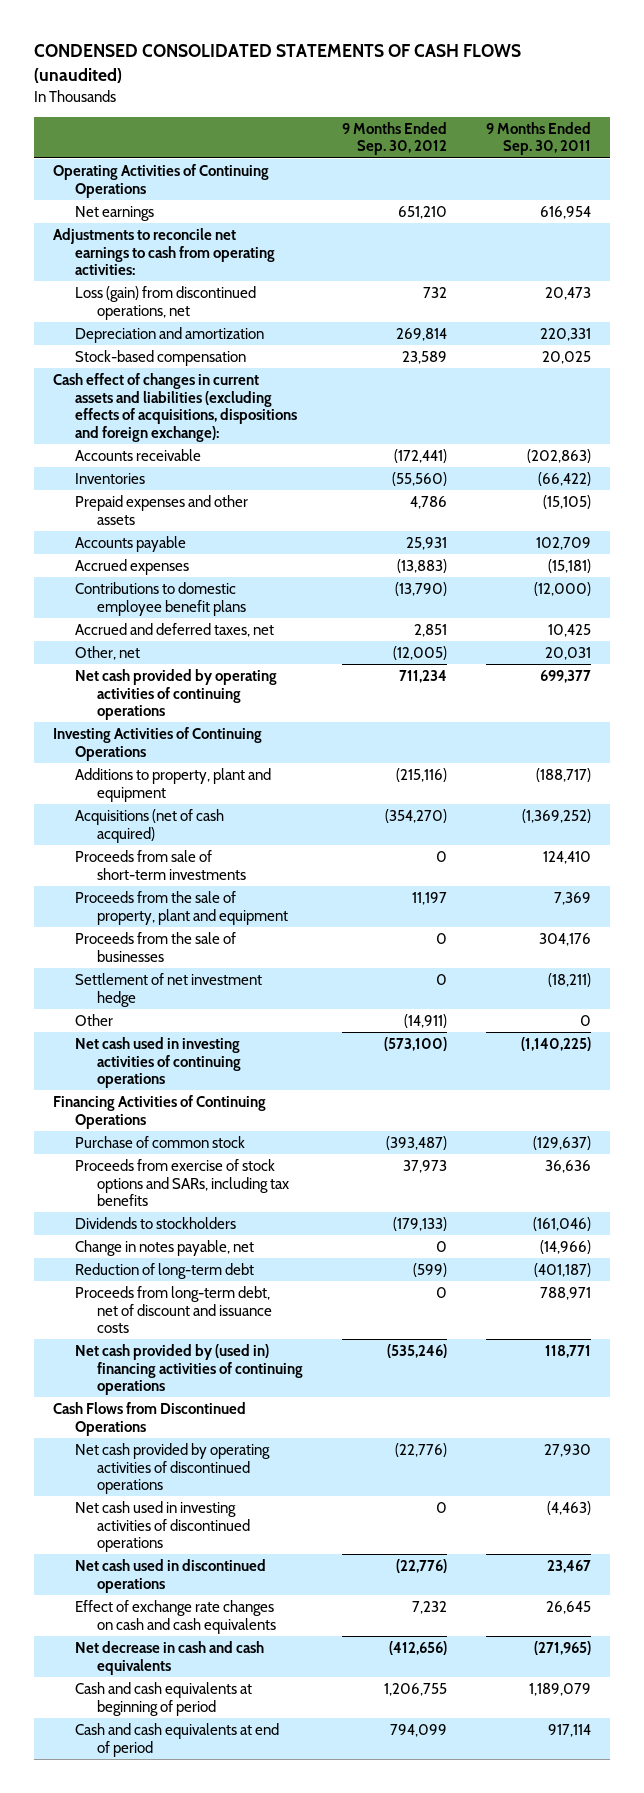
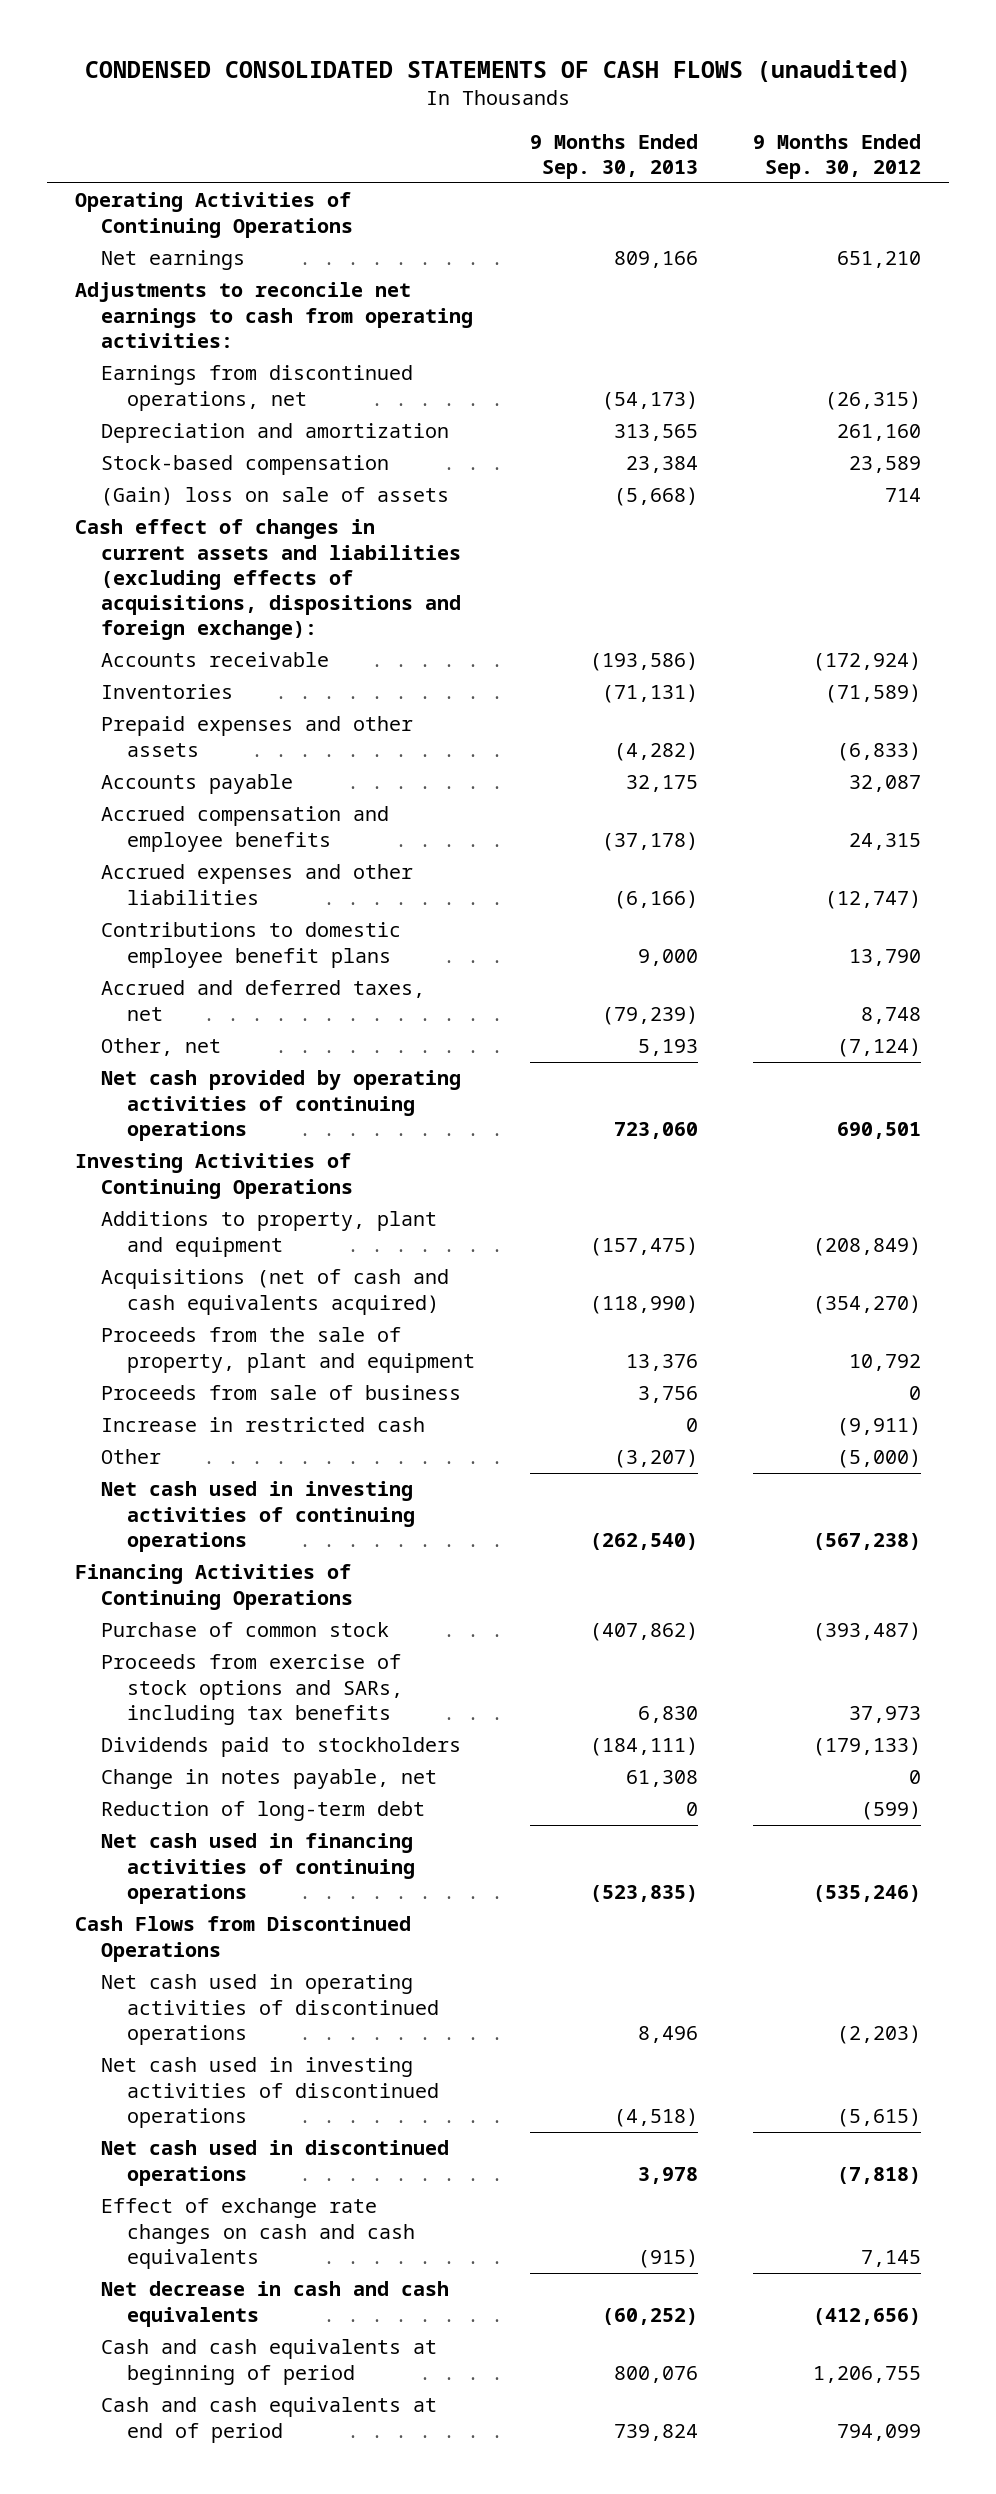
[485,121,591,156] 9 Months Ended Sep. 30, 2011 -> none
none -> [530,133,699,180] 9 Months Ended Sep. 30, 2013
[75,285,257,320] Loss (gain) from discontinued operations, net -> [100,365,413,411] Earnings from discontinued operations, net
[423,286,448,298] 732 -> [825,390,922,410] (26,315)
[396,327,448,341] 269,814 -> [837,424,922,442] 261,160
none -> [100,487,449,507] (Gain) loss on sale of assets
[394,448,448,463] (172,441) -> [813,652,922,672] (172,924)
[392,471,448,486] (55,560) -> [825,684,922,704] (71,589)
[410,495,448,509] 4,786 -> [837,741,922,761] (6,833)
[406,536,448,550] 25,931 -> [849,775,922,793] 32,087
none -> [100,806,389,852] Accrued compensation and employee benefits
[75,558,190,575] Accrued expenses -> [100,864,413,905] Accrued expenses and other liabilities
[397,558,448,573] (13,883) -> [825,889,922,909] (12,747)
[395,581,448,596] (13,790) -> [849,948,922,966] 13,790
[414,623,448,637] 2,851 -> [861,1006,922,1024] 8,748
[393,645,448,660] (12,005) -> [837,1038,922,1058] (7,124)
[399,669,448,683] 711,234 -> [837,1121,922,1139] 690,501
[75,849,247,880] Proceeds from sale of short-term investments -> none
[75,972,263,1007] Settlement of net investment hedge -> none
[396,767,448,782] (215,116) -> [813,1236,922,1256] (208,849)
[75,808,225,843] Acquisitions (net of cash acquired) -> [100,1269,449,1315] Acquisitions (net of cash and cash equivalents acquired)
[412,891,448,905] 11,197 -> [849,1353,922,1371] 10,792
[75,931,237,962] Proceeds from the sale of businesses -> [100,1385,461,1401] Proceeds from sale of business
none -> [100,1417,425,1433] Increase in restricted cash
[404,1013,448,1028] (14,911) -> [837,1449,922,1469] (5,000)
[384,1036,448,1051] (573,100) -> [813,1532,922,1550] (567,238)
[75,1216,237,1229] Dividends to stockholders -> [100,1737,461,1758] Dividends paid to stockholders
[75,1285,273,1334] Proceeds from long-term debt, net of discount and issuance costs -> none
[75,1343,304,1396] Net cash provided by (used in) financing activities of continuing operations -> [100,1833,416,1904] Net cash used in financing activities of continuing operations
[75,1442,271,1495] Net cash provided by operating activities of discontinued operations -> [100,1974,440,2045] Net cash used in operating activities of discontinued operations
[395,1442,448,1457] (22,776) -> [837,2024,922,2044] (2,203)
[436,1501,448,1513] 0 -> [837,2107,922,2127] (5,615)
[396,1558,448,1573] (22,776) -> [837,2166,922,2184] (7,818)
[412,1600,448,1614] 7,232 -> [861,2249,922,2267] 7,145

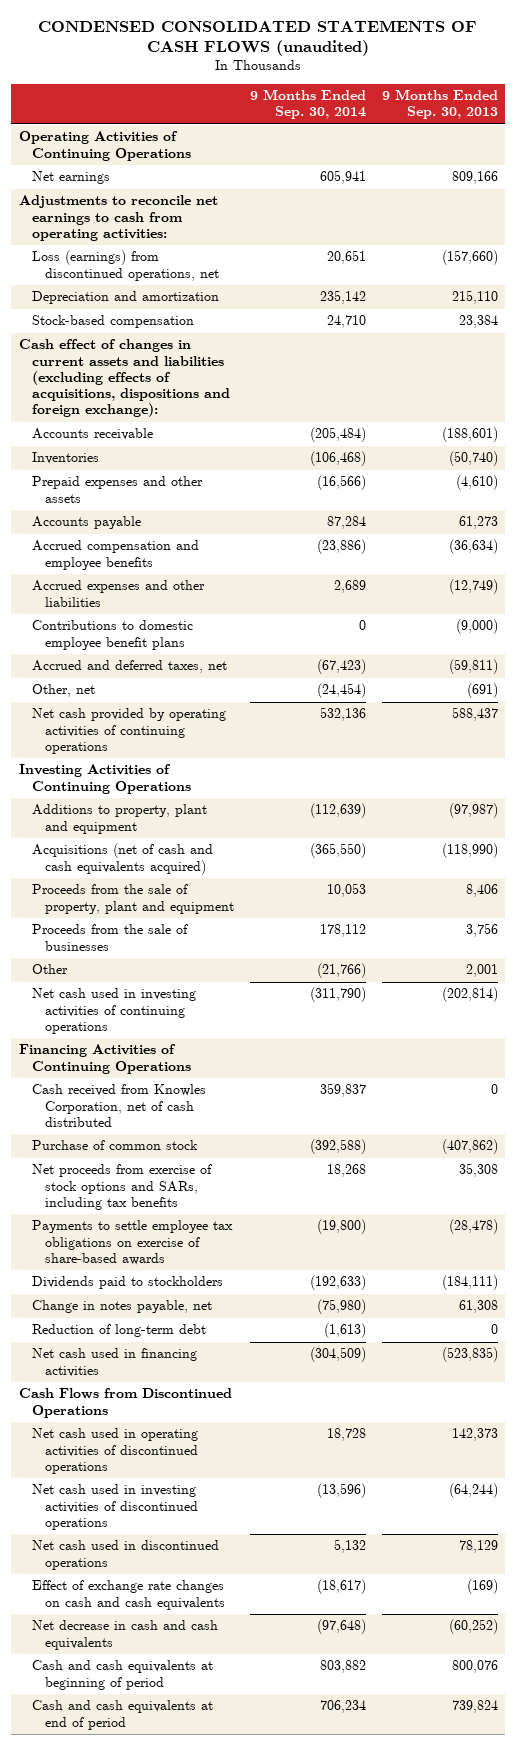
[753,133,922,180] 9 Months Ended Sep. 30, 2012 -> none
none -> [249,89,366,120] 9 Months Ended Sep. 30, 2014
[100,365,413,411] Earnings from discontinued operations, net -> [31,250,219,281] Loss (earnings) from discontinued operations, net
[602,390,699,410] (54,173) -> [441,250,498,266] (157,660)
[614,424,699,442] 313,565 -> [451,290,498,305] 215,110
[100,487,449,507] (Gain) loss on sale of assets -> none
[590,652,699,672] (193,586) -> [441,427,498,443] (188,601)
[602,684,699,704] (71,131) -> [448,451,498,467] (50,740)
[614,741,699,761] (4,282) -> [455,475,498,491] (4,610)
[626,775,699,793] 32,175 -> [458,516,498,530] 61,273
[602,831,699,851] (37,178) -> [448,539,498,555] (36,634)
[614,889,699,909] (6,166) -> [448,579,498,595] (12,749)
[638,948,699,966] 9,000 -> [455,619,498,635] (9,000)
[602,1005,699,1025] (79,239) -> [448,659,498,675] (59,811)
[638,1039,699,1057] 5,193 -> [466,683,498,699] (691)
[614,1121,699,1139] 723,060 -> [451,707,498,722] 588,437
[590,1236,699,1256] (157,475) -> [448,803,498,819] (97,987)
[100,1417,425,1433] Increase in restricted cash -> none
[626,1353,699,1371] 13,376 -> [465,884,498,898] 8,406
[100,1385,461,1401] Proceeds from sale of business -> [31,924,188,951] Proceeds from the sale of businesses
[614,1449,699,1469] (3,207) -> [465,964,498,978] 2,001
[590,1532,699,1550] (262,540) -> [441,987,498,1003] (202,814)
none -> [31,1084,206,1127] Cash received from Knowles Corporation, net of cash distributed
[100,1654,404,1725] Proceeds from exercise of stock options and SARs, including tax benefits -> [31,1164,212,1210] Net proceeds from exercise of stock options and SARs, including tax benefits
[638,1705,699,1723] 6,830 -> [458,1163,498,1178] 35,308
none -> [31,1220,233,1265] Payments to settle employee tax obligations on exercise of share-based awards
[100,1833,416,1904] Net cash used in financing activities of continuing operations -> [31,1348,197,1377] Net cash used in financing activities
[638,2025,699,2043] 8,496 -> [451,1428,498,1442] 142,373
[614,2107,699,2127] (4,518) -> [448,1483,498,1499] (64,244)
[638,2166,699,2184] 3,978 -> [458,1540,498,1554] 78,129
[638,2248,699,2268] (915) -> [466,1579,498,1595] (169)

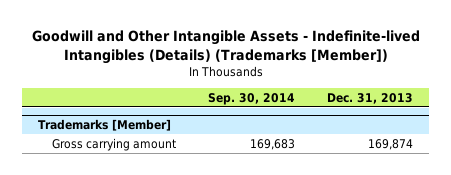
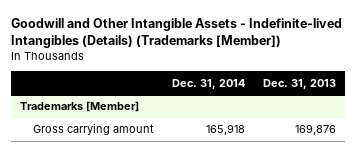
[208,92,296,105] Sep. 30, 2014 -> none
none -> [172,78,246,89] Dec. 31, 2014
[368,138,414,150] 169,874 -> [295,124,337,136] 169,876

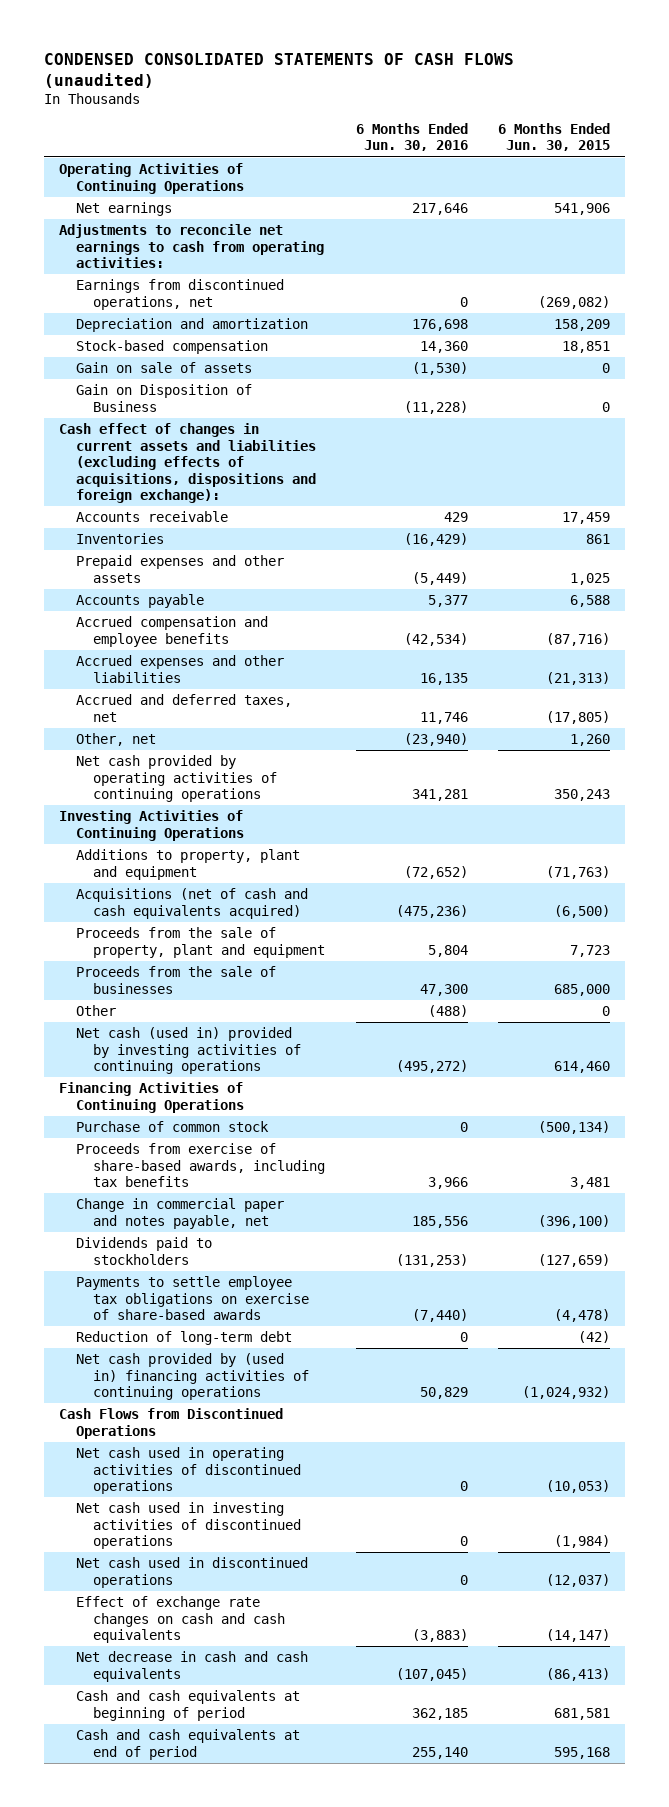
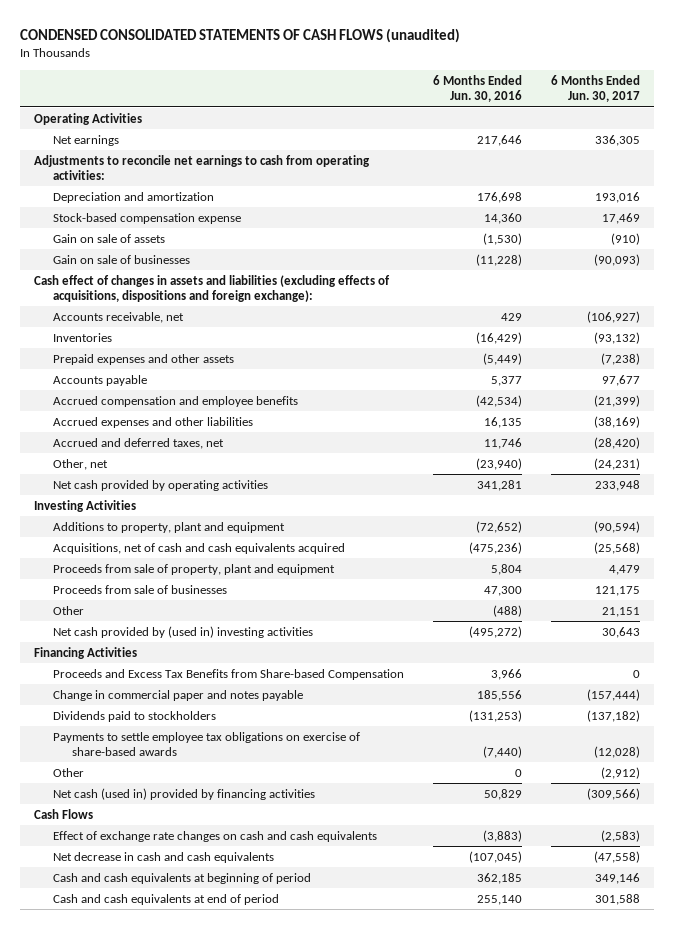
[497,122,610,152] 6 Months Ended Jun. 30, 2015 -> none
none -> [550,75,640,103] 6 Months Ended Jun. 30, 2017
[59,163,245,194] Operating Activities of Continuing Operations -> [34,112,143,125] Operating Activities
[76,279,285,310] Earnings from discontinued operations, net -> none
[76,340,269,355] Stock-based compensation -> [53,212,242,224] Stock-based compensation expense
[76,384,253,412] Gain on Disposition of Business -> [53,254,191,264] Gain on sale of businesses
[59,423,317,504] Cash effect of changes in current assets and liabilities (excluding effects of acquisitions, dispositions and foreign exchange): -> [34,274,391,302] Cash effect of changes in assets and liabilities (excluding effects of acquisitions, dispositions and foreign exchange):
[76,511,229,523] Accounts receivable -> [53,311,185,323] Accounts receivable, net
[76,755,278,803] Net cash provided by operating activities of continuing operations -> [53,479,269,491] Net cash provided by operating activities
[59,810,245,841] Investing Activities of Continuing Operations -> [34,499,137,512] Investing Activities
[76,888,309,919] Acquisitions (net of cash and cash equivalents acquired) -> [53,542,346,554] Acquisitions, net of cash and cash equivalents acquired
[76,927,326,958] Proceeds from the sale of property, plant and equipment -> [53,563,336,575] Proceeds from sale of property, plant and equipment
[76,966,277,994] Proceeds from the sale of businesses -> [53,584,228,594] Proceeds from sale of businesses
[76,1121,270,1133] Purchase of common stock -> none
[76,1027,302,1075] Net cash (used in) provided by investing activities of continuing operations -> [53,625,314,638] Net cash provided by (used in) investing activities
[59,1082,245,1113] Financing Activities of Continuing Operations -> [34,646,138,659] Financing Activities
[76,1143,326,1188] Proceeds from exercise of share-based awards, including tax benefits -> [53,668,405,680] Proceeds and Excess Tax Benefits from Share-based Compensation
[76,1198,285,1229] Change in commercial paper and notes payable, net -> [53,689,304,701] Change in commercial paper and notes payable
[76,1331,293,1346] Reduction of long-term debt -> none
[76,1447,302,1495] Net cash used in operating activities of discontinued operations -> none
[76,1502,302,1550] Net cash used in investing activities of discontinued operations -> none
[76,1557,309,1588] Net cash used in discontinued operations -> none
none -> [53,767,85,777] Other
[76,1353,310,1401] Net cash provided by (used in) financing activities of continuing operations -> [53,787,316,800] Net cash (used in) provided by financing activities
[59,1408,284,1439] Cash Flows from Discontinued Operations -> [34,808,94,819] Cash Flows

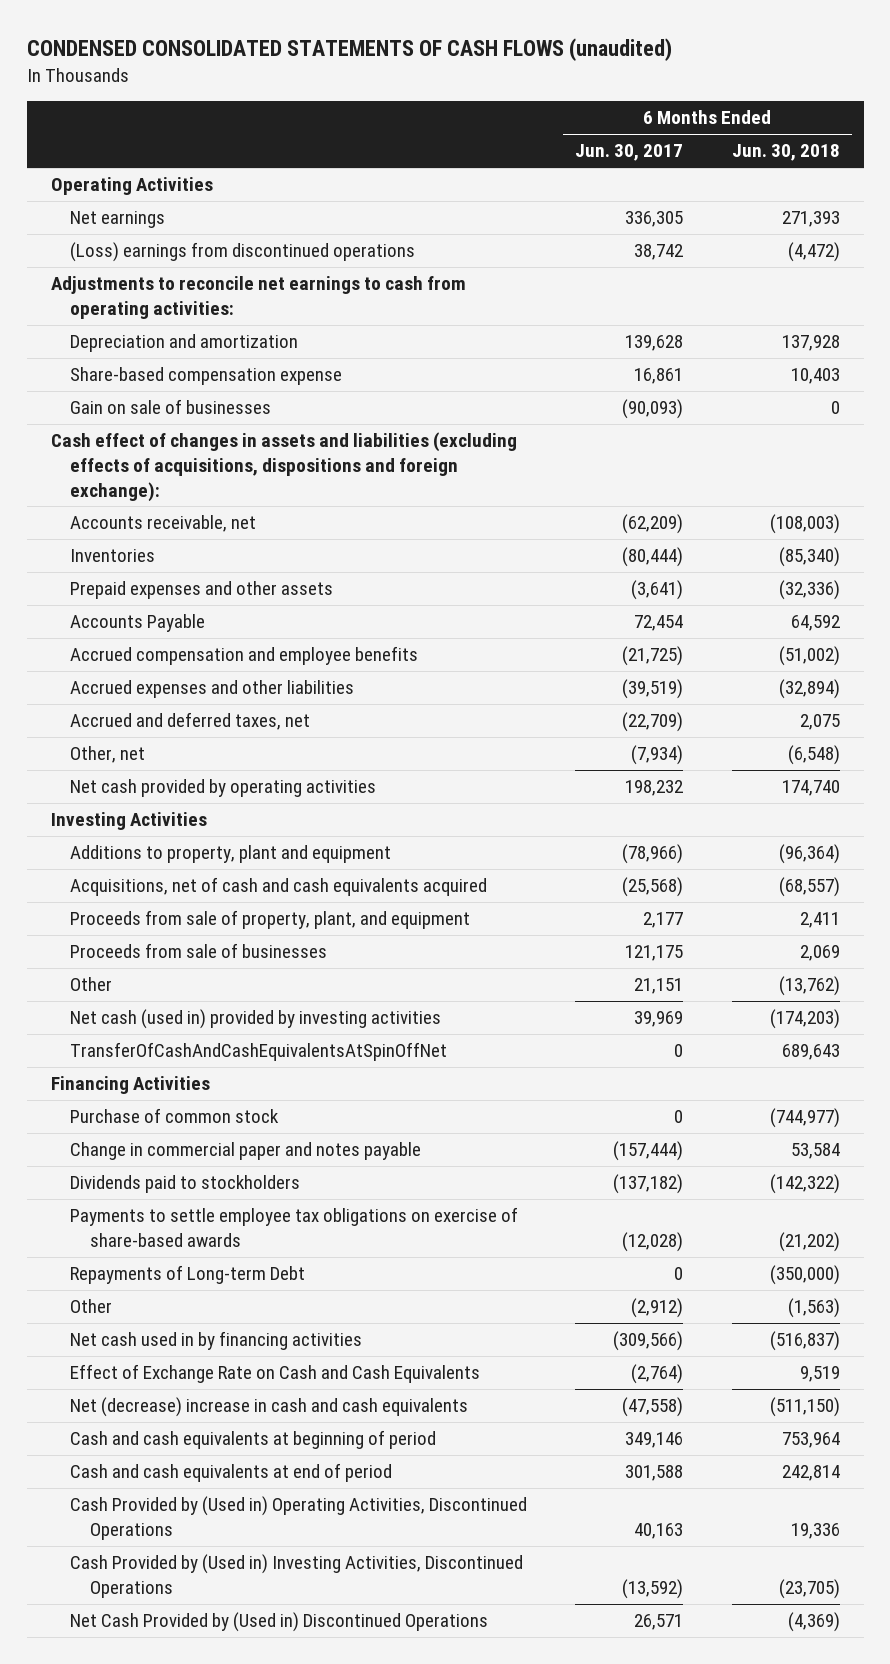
[432,75,522,103] 6 Months Ended Jun. 30, 2016 -> none
none -> [731,144,840,162] Jun. 30, 2018
none -> [70,242,416,263] (Loss) earnings from discontinued operations
[53,233,166,243] Gain on sale of assets -> none
[594,191,640,203] 193,016 -> [625,335,684,352] 139,628
[53,212,242,224] Stock-based compensation expense -> [70,367,343,386] Share-based compensation expense
[601,212,640,224] 17,469 -> [634,368,684,385] 16,861
[586,310,640,323] (106,927) -> [622,514,684,535] (62,209)
[593,331,640,344] (93,132) -> [622,547,684,568] (80,444)
[600,352,640,365] (7,238) -> [631,580,684,601] (3,641)
[53,374,148,386] Accounts payable -> [70,614,206,633] Accounts Payable
[601,374,640,386] 97,677 -> [634,615,684,632] 72,454
[593,394,640,407] (21,399) -> [622,646,684,667] (21,725)
[593,415,640,428] (38,169) -> [622,679,684,700] (39,519)
[593,436,640,449] (28,420) -> [622,712,684,733] (22,709)
[593,457,640,470] (24,231) -> [631,745,684,766] (7,934)
[594,479,640,491] 233,948 -> [625,780,684,797] 198,232
[593,520,640,533] (90,594) -> [622,844,684,865] (78,966)
[53,563,336,575] Proceeds from sale of property, plant and equipment -> [70,910,471,930] Proceeds from sale of property, plant, and equipment
[608,564,640,575] 4,479 -> [643,912,684,929] 2,177
[53,625,314,638] Net cash provided by (used in) investing activities -> [70,1009,442,1030] Net cash (used in) provided by investing activities
[601,626,640,638] 30,643 -> [634,1011,684,1028] 39,969
none -> [70,1042,448,1062] TransferOfCashAndCashEquivalentsAtSpinOffNet
[53,668,405,680] Proceeds and Excess Tax Benefits from Share-based Compensation -> none
none -> [70,1108,280,1124] Purchase of common stock
none -> [70,1265,306,1285] Repayments of Long-term Debt
[34,808,94,819] Cash Flows -> none
[53,787,316,800] Net cash (used in) provided by financing activities -> [70,1331,363,1351] Net cash used in by financing activities
[53,830,378,842] Effect of exchange rate changes on cash and cash equivalents -> [70,1364,481,1384] Effect of Exchange Rate on Cash and Cash Equivalents
[600,829,640,842] (2,583) -> [631,1364,684,1385] (2,764)
[53,851,275,863] Net decrease in cash and cash equivalents -> [70,1397,469,1418] Net (decrease) increase in cash and cash equivalents
none -> [70,1496,528,1540] Cash Provided by (Used in) Operating Activities, Discontinued Operations
none -> [70,1554,524,1598] Cash Provided by (Used in) Investing Activities, Discontinued Operations
none -> [70,1612,489,1633] Net Cash Provided by (Used in) Discontinued Operations

